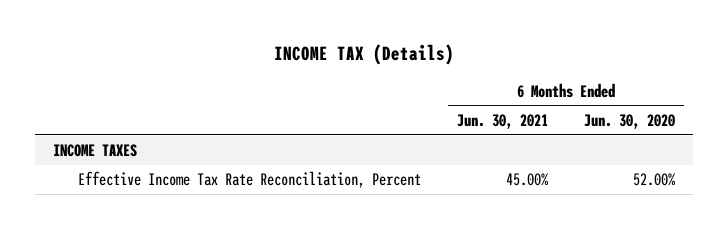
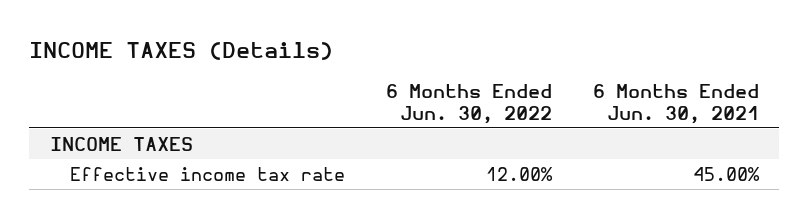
[274,44,455,66] INCOME TAX (Details) -> [29,41,334,60] INCOME TAXES (Details)
[584,113,676,129] Jun. 30, 2020 -> none
none -> [385,83,552,124] 6 Months Ended Jun. 30, 2022
[78,171,422,189] Effective Income Tax Rate Reconciliation, Percent -> [69,167,345,182] Effective income tax rate

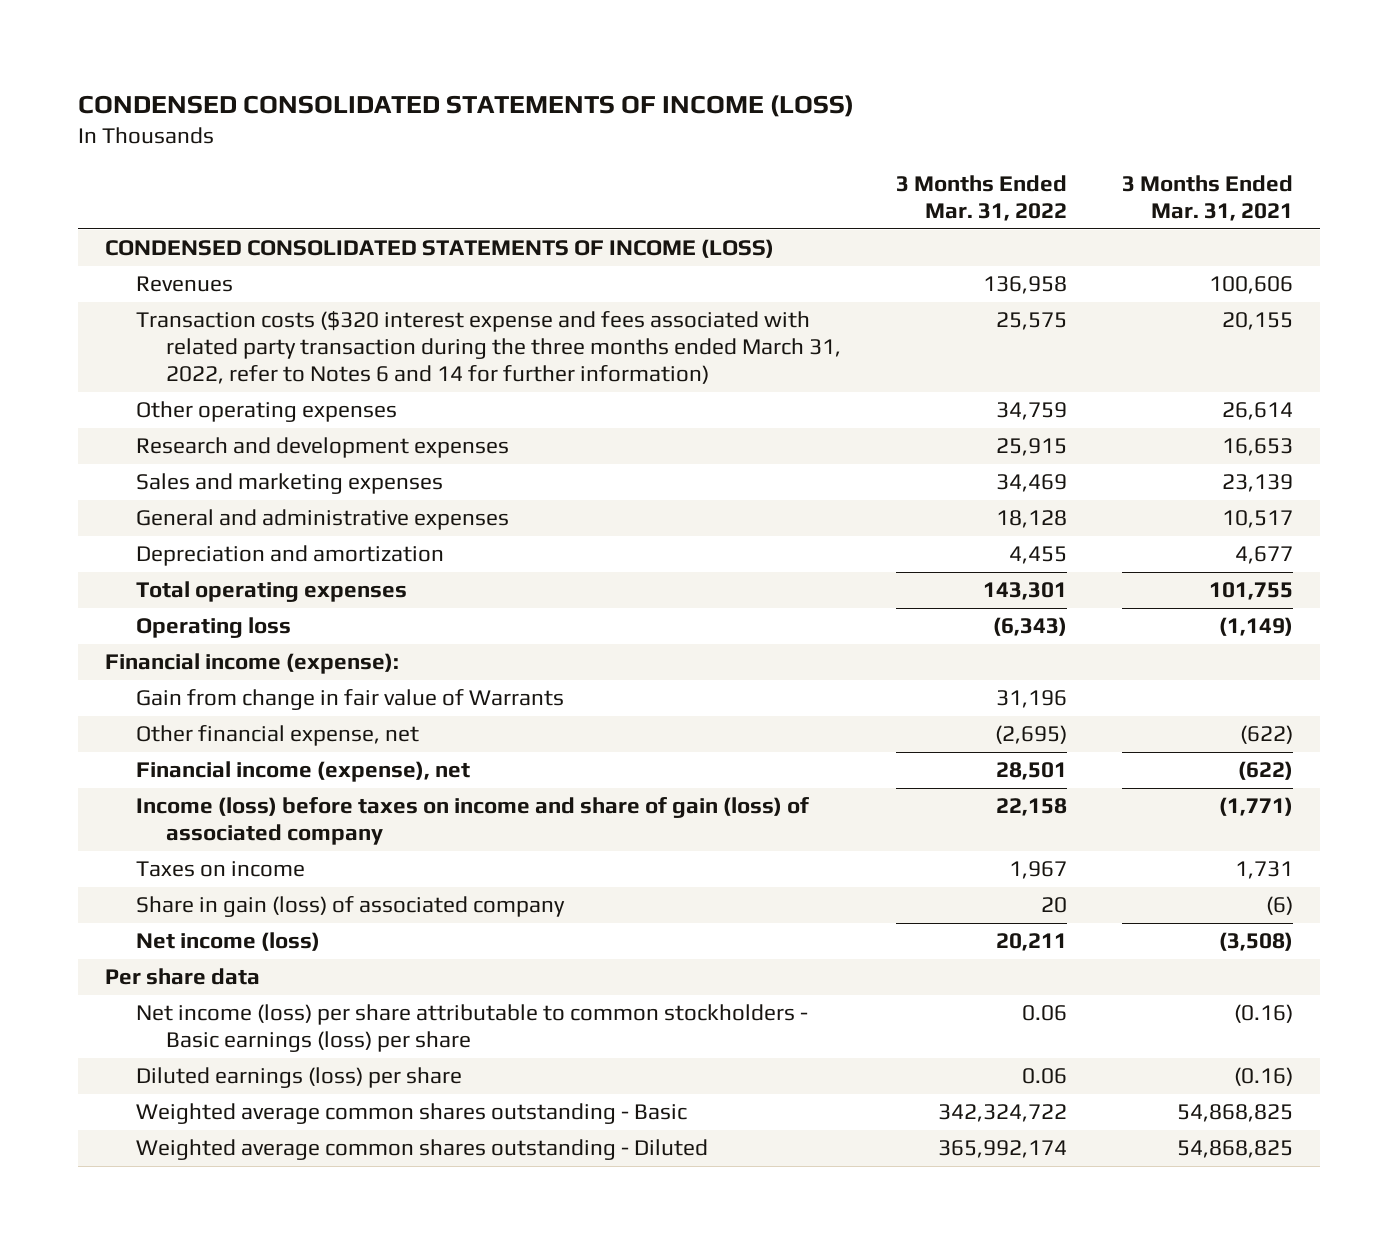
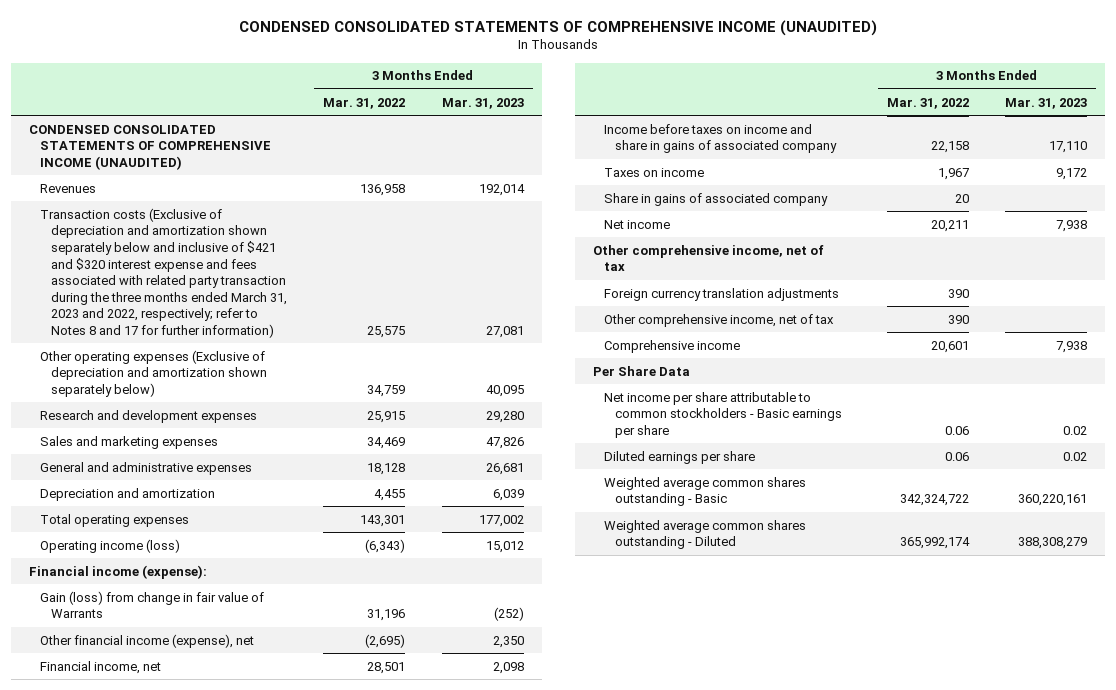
[78,95,855,118] CONDENSED CONSOLIDATED STATEMENTS OF INCOME (LOSS) -> [239,19,878,36] CONDENSED CONSOLIDATED STATEMENTS OF COMPREHENSIVE INCOME (UNAUDITED)
[1121,175,1293,222] 3 Months Ended Mar. 31, 2021 -> none
none -> [441,97,524,109] Mar. 31, 2023
[105,239,775,259] CONDENSED CONSOLIDATED STATEMENTS OF INCOME (LOSS) -> [29,124,272,170] CONDENSED CONSOLIDATED STATEMENTS OF COMPREHENSIVE INCOME (UNAUDITED)
[135,311,842,385] Transaction costs ($320 interest expense and fees associated with related party transaction during the three months ended March 31, 2022, refer to Notes 6 and 14 for further information) -> [40,207,287,338] Transaction costs (Exclusive of depreciation and amortization shown separately below and inclusive of $421 and $320 interest expense and fees associated with related party transaction during the three months ended March 31, 2023 and 2022, respectively; refer to Notes 8 and 17 for further information)
[135,401,397,423] Other operating expenses -> [40,349,267,397] Other operating expenses (Exclusive of depreciation and amortization shown separately below)
[135,617,291,639] Operating loss -> [40,538,181,553] Operating income (loss)
[135,689,564,711] Gain from change in fair value of Warrants -> [40,590,265,619] Gain (loss) from change in fair value of Warrants
[135,725,419,747] Other financial expense, net -> [40,633,255,648] Other financial income (expense), net
[135,761,470,783] Financial income (expense), net -> [40,660,162,674] Financial income, net
[135,797,809,846] Income (loss) before taxes on income and share of gain (loss) of associated company -> [603,123,837,154] Income before taxes on income and share in gains of associated company
[135,896,565,918] Share in gain (loss) of associated company -> [603,192,828,206] Share in gains of associated company
[135,932,320,952] Net income (loss) -> [603,219,670,229] Net income
none -> [592,244,824,272] Other comprehensive income, net of tax
none -> [603,287,839,301] Foreign currency translation adjustments
none -> [603,313,834,327] Other comprehensive income, net of tax
none -> [603,339,740,353] Comprehensive income
[105,968,261,986] Per share data -> [592,365,690,376] Per Share Data
[135,1004,808,1053] Net income (loss) per share attributable to common stockholders - Basic earnings (loss) per share -> [603,391,842,438] Net income per share attributable to common stockholders - Basic earnings per share
[135,1067,462,1089] Diluted earnings (loss) per share -> [603,450,755,464] Diluted earnings per share

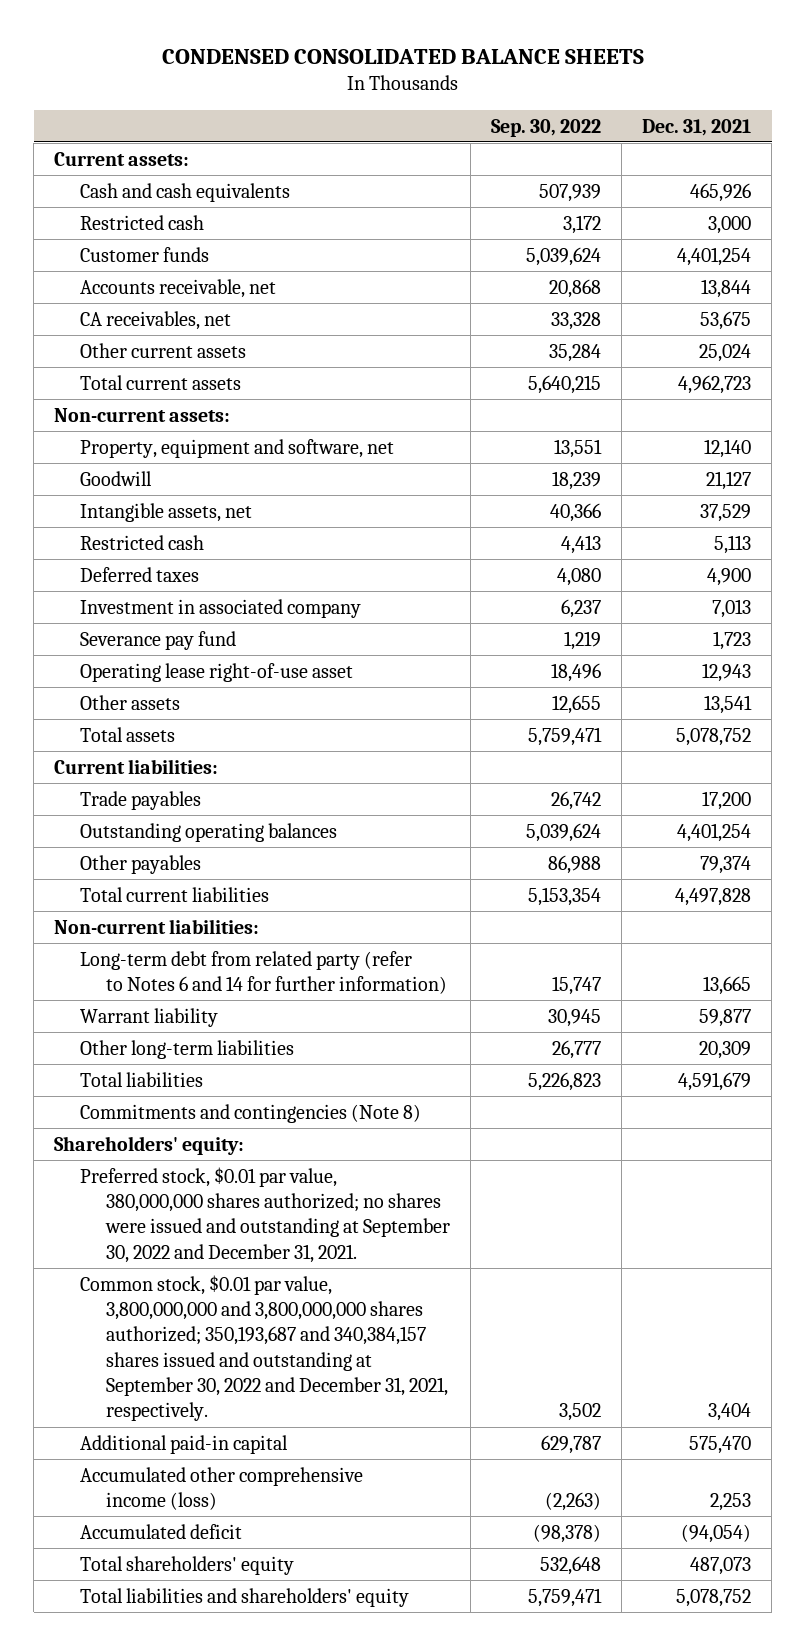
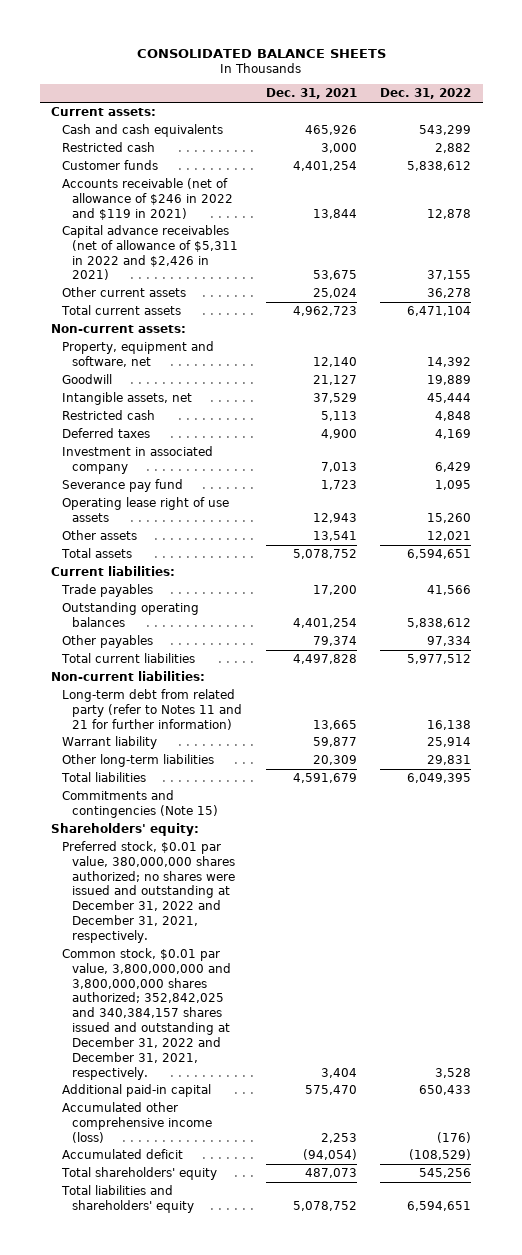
[161,48,644,64] CONDENSED CONSOLIDATED BALANCE SHEETS -> [137,48,387,58] CONSOLIDATED BALANCE SHEETS
[491,118,602,137] Sep. 30, 2022 -> none
none -> [379,88,471,100] Dec. 31, 2022
[80,278,277,298] Accounts receivable, net -> [61,178,234,220] Accounts receivable (net of allowance of $246 in 2022 and $119 in 2021)
[80,310,232,330] CA receivables, net -> [61,225,239,281] Capital advance receivables (net of allowance of $5,311 in 2022 and $2,426 in 2021)
[80,662,354,682] Operating lease right-of-use asset -> [61,497,229,522] Operating lease right of use assets
[80,950,448,994] Long-term debt from related party (refer to Notes 6 and 14 for further information) -> [61,689,243,730] Long-term debt from related party (refer to Notes 11 and 21 for further information)
[80,1103,422,1123] Commitments and contingencies (Note 8) -> [61,790,219,818] Commitments and contingencies (Note 15)
[80,1166,451,1263] Preferred stock, $0.01 par value, 380,000,000 shares authorized; no shares were issued and outstanding at September 30, 2022 and December 31, 2021. -> [61,841,236,943] Preferred stock, $0.01 par value, 380,000,000 shares authorized; no shares were issued and outstanding at December 31, 2022 and December 31, 2021, respectively.
[80,1274,449,1422] Common stock, $0.01 par value, 3,800,000,000 and 3,800,000,000 shares authorized; 350,193,687 and 340,384,157 shares issued and outstanding at September 30, 2022 and December 31, 2021, respectively. -> [61,948,232,1080] Common stock, $0.01 par value, 3,800,000,000 and 3,800,000,000 shares authorized; 352,842,025 and 340,384,157 shares issued and outstanding at December 31, 2022 and December 31, 2021, respectively.

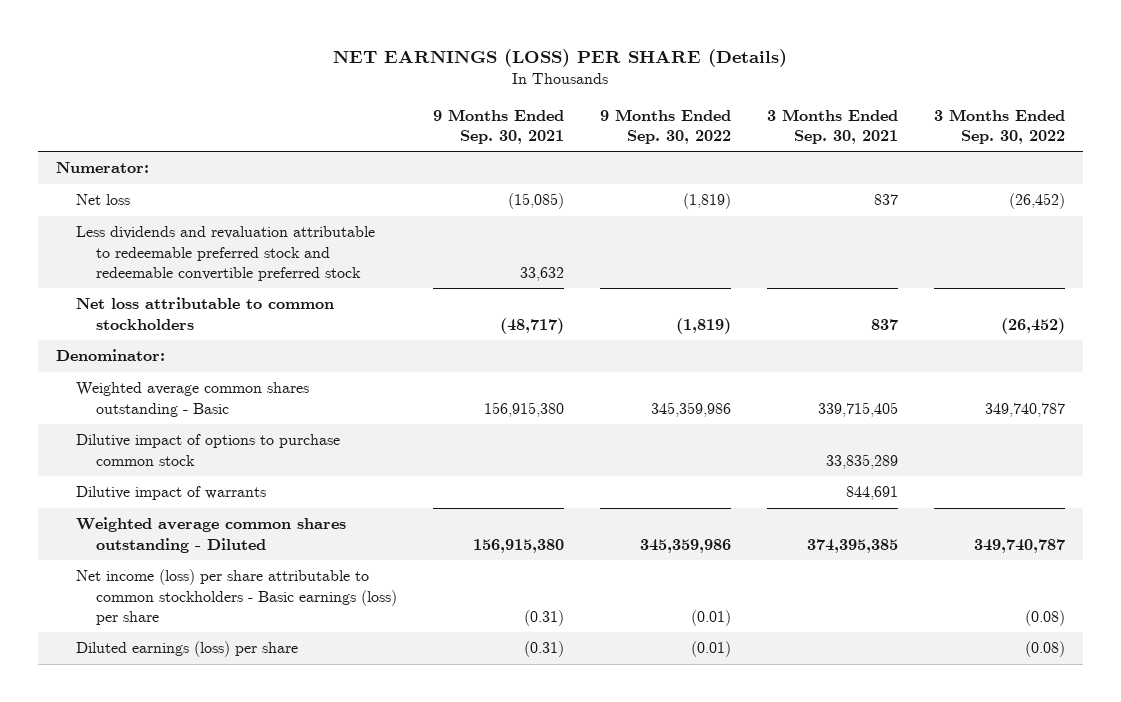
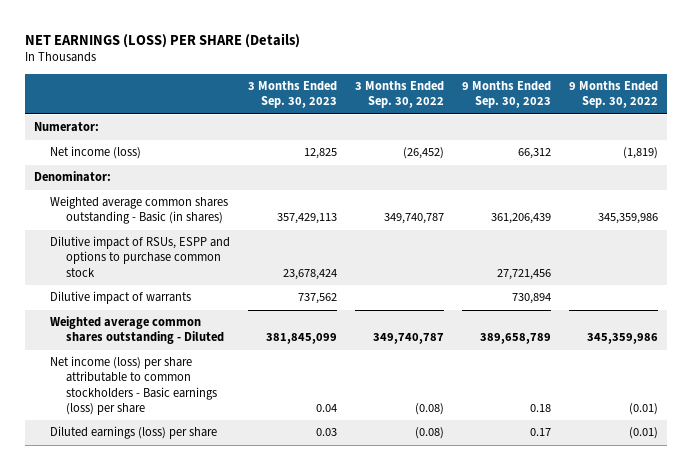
[432,108,564,144] 9 Months Ended Sep. 30, 2021 -> none
[766,108,898,144] 3 Months Ended Sep. 30, 2021 -> none
none -> [248,81,338,109] 3 Months Ended Sep. 30, 2023
none -> [462,81,552,109] 9 Months Ended Sep. 30, 2023
[76,226,376,281] Less dividends and revaluation attributable to redeemable preferred stock and redeemable convertible preferred stock -> none
[76,297,335,330] Net loss attributable to common stockholders -> none
[76,194,131,206] Net loss -> [50,146,142,160] Net income (loss)
[76,382,310,417] Weighted average common shares outstanding - Basic -> [50,196,229,225] Weighted average common shares outstanding - Basic (in shares)
[76,434,341,466] Dilutive impact of options to purchase common stock -> [50,236,231,277] Dilutive impact of RSUs, ESPP and options to purchase common stock

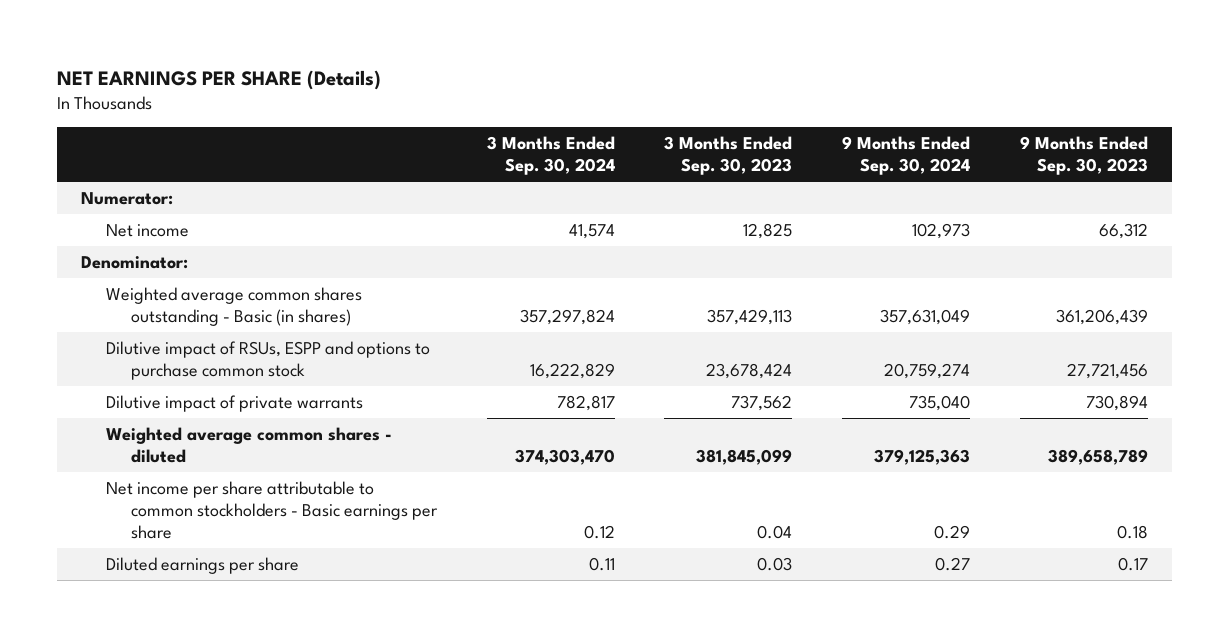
[25,32,301,48] NET EARNINGS (LOSS) PER SHARE (Details) -> [56,69,381,90] NET EARNINGS PER SHARE (Details)
[355,81,445,109] 3 Months Ended Sep. 30, 2022 -> none
[569,81,659,109] 9 Months Ended Sep. 30, 2022 -> none
none -> [486,135,615,176] 3 Months Ended Sep. 30, 2024
none -> [841,135,970,176] 9 Months Ended Sep. 30, 2024
[50,146,142,160] Net income (loss) -> [106,223,190,237] Net income
[50,291,192,305] Dilutive impact of warrants -> [106,394,364,412] Dilutive impact of private warrants
[50,316,224,345] Weighted average common shares outstanding - Diluted -> [106,426,393,464] Weighted average common shares - diluted
[50,356,217,415] Net income (loss) per share attributable to common stockholders - Basic earnings (loss) per share -> [106,480,438,540] Net income per share attributable to common stockholders - Basic earnings per share
[50,426,218,440] Diluted earnings (loss) per share -> [106,556,300,574] Diluted earnings per share

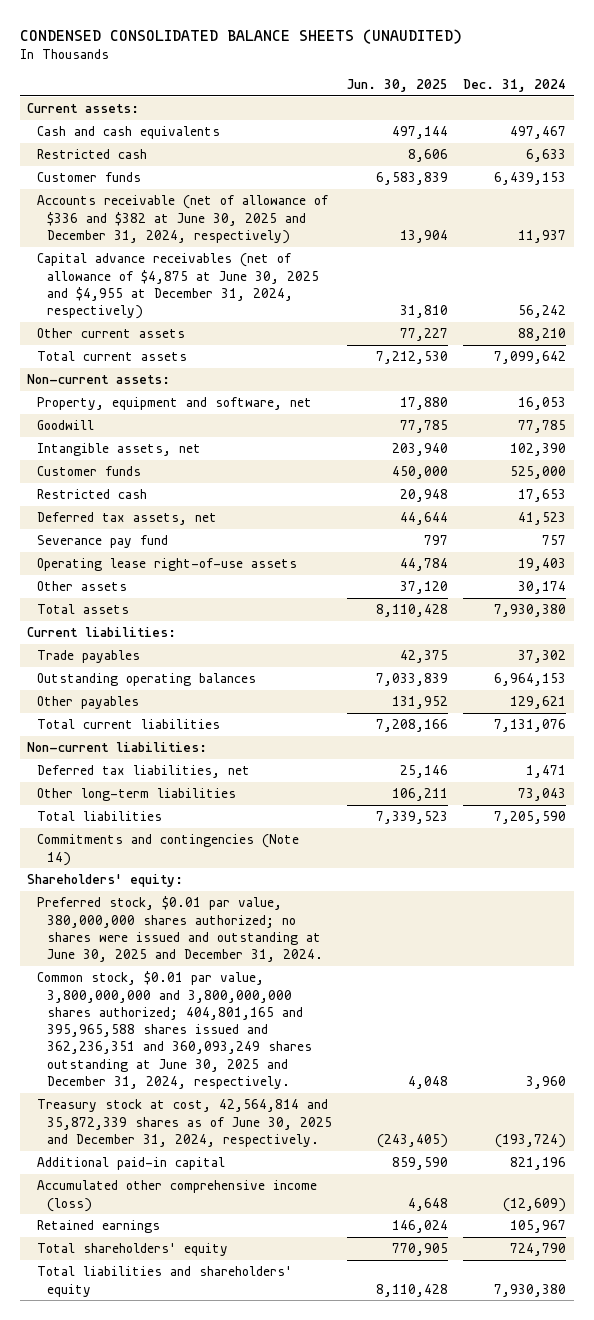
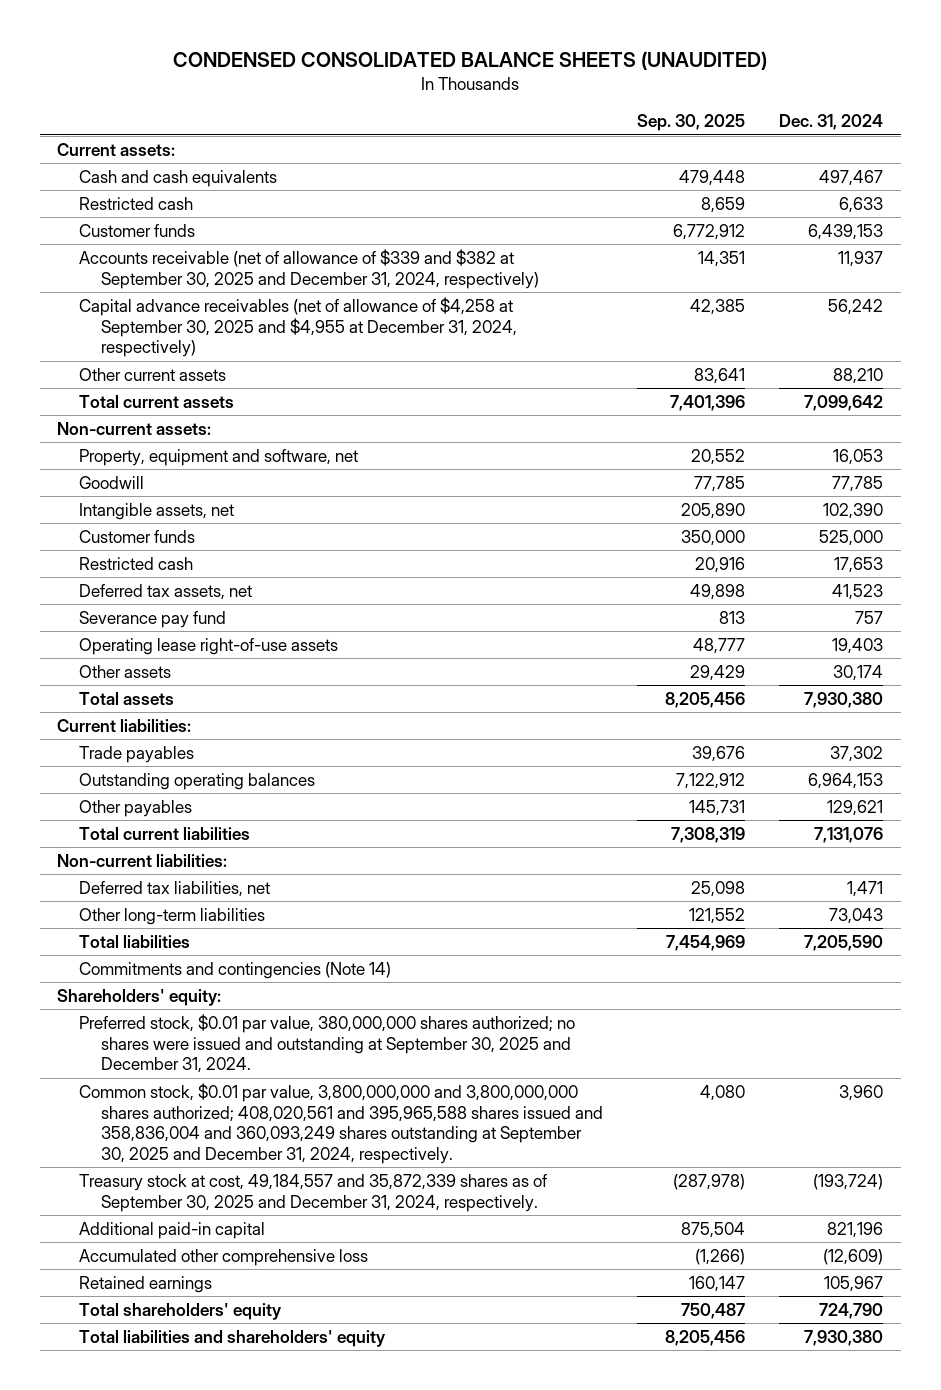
[346,78,448,92] Jun. 30, 2025 -> none
none -> [637,114,746,132] Sep. 30, 2025
[37,195,329,244] Accounts receivable (net of allowance of $336 and $382 at June 30, 2025 and December 31, 2024, respectively) -> [79,249,539,289] Accounts receivable (net of allowance of $339 and $382 at September 30, 2025 and December 31, 2024, respectively)
[37,253,319,320] Capital advance receivables (net of allowance of $4,875 at June 30, 2025 and $4,955 at December 31, 2024, respectively) -> [79,297,517,358] Capital advance receivables (net of allowance of $4,258 at September 30, 2025 and $4,955 at December 31, 2024, respectively)
[37,896,323,963] Preferred stock, $0.01 par value, 380,000,000 shares authorized; no shares were issued and outstanding at June 30, 2025 and December 31, 2024. -> [79,1014,576,1074] Preferred stock, $0.01 par value, 380,000,000 shares authorized; no shares were issued and outstanding at September 30, 2025 and December 31, 2024.
[37,971,312,1089] Common stock, $0.01 par value, 3,800,000,000 and 3,800,000,000 shares authorized; 404,801,165 and 395,965,588 shares issued and 362,236,351 and 360,093,249 shares outstanding at June 30, 2025 and December 31, 2024, respectively. -> [79,1083,603,1165] Common stock, $0.01 par value, 3,800,000,000 and 3,800,000,000 shares authorized; 408,020,561 and 395,965,588 shares issued and 358,836,004 and 360,093,249 shares outstanding at September 30, 2025 and December 31, 2024, respectively.
[37,1099,332,1147] Treasury stock at cost, 42,564,814 and 35,872,339 shares as of June 30, 2025 and December 31, 2024, respectively. -> [79,1174,548,1212] Treasury stock at cost, 49,184,557 and 35,872,339 shares as of September 30, 2025 and December 31, 2024, respectively.
[37,1180,318,1212] Accumulated other comprehensive income (loss) -> [79,1249,369,1267] Accumulated other comprehensive loss

